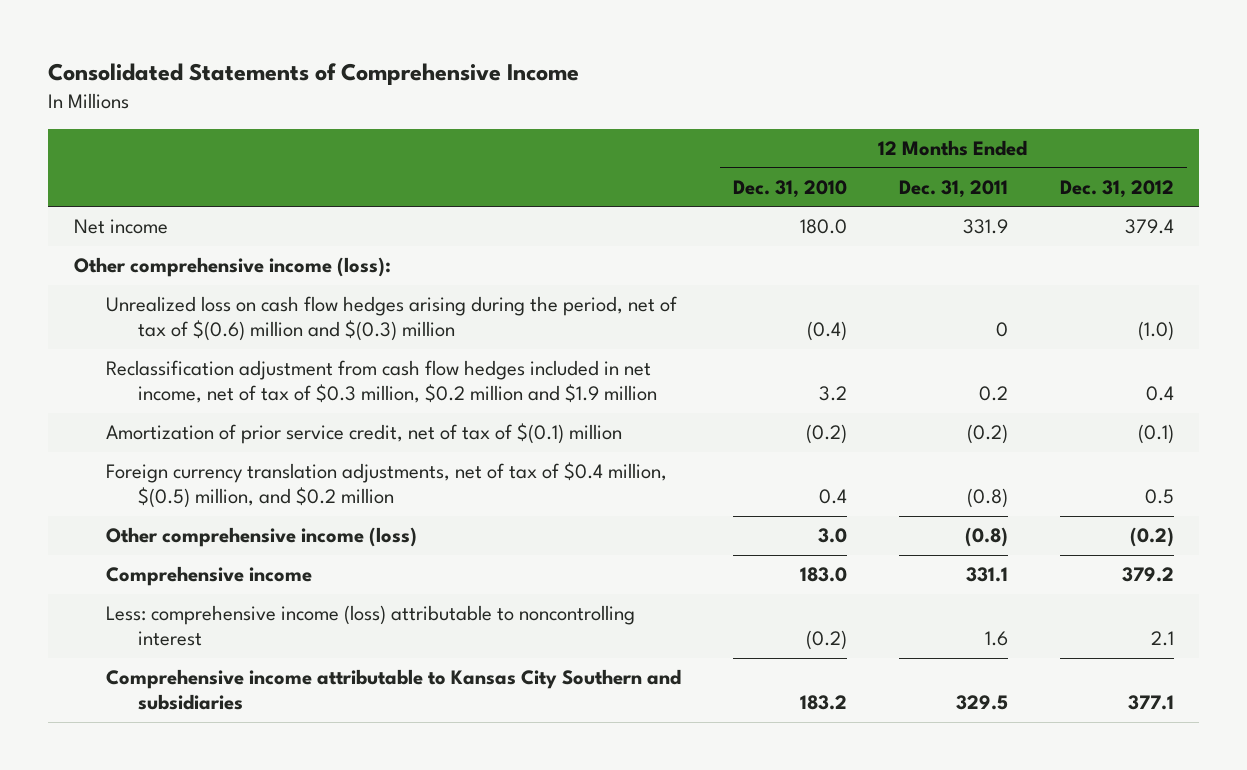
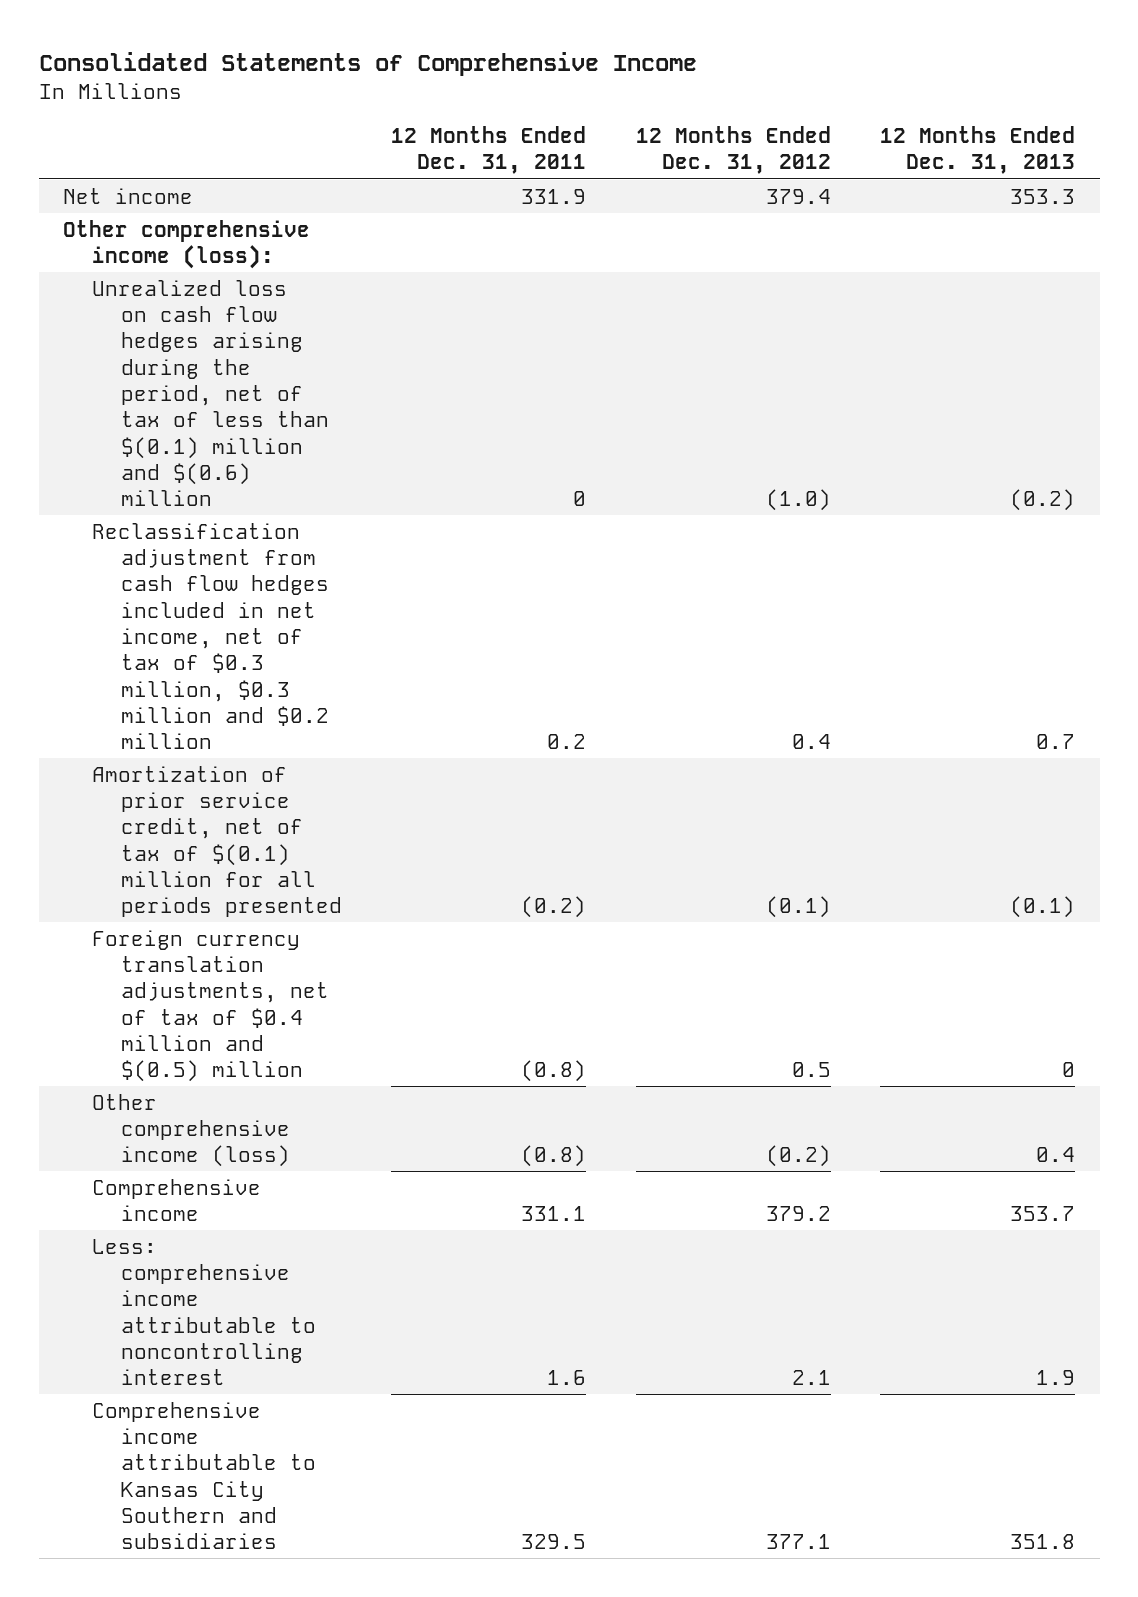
[732,179,847,198] Dec. 31, 2010 -> none
none -> [880,126,1076,175] 12 Months Ended Dec. 31, 2013
[105,296,677,342] Unrealized loss on cash flow hedges arising during the period, net of tax of $(0.6) million and $(0.3) million -> [91,279,329,507] Unrealized loss on cash flow hedges arising during the period, net of tax of less than $(0.1) million and $(0.6) million
[105,360,658,404] Reclassification adjustment from cash flow hedges included in net income, net of tax of $0.3 million, $0.2 million and $1.9 million -> [91,522,329,750] Reclassification adjustment from cash flow hedges included in net income, net of tax of $0.3 million, $0.3 million and $0.2 million
[105,423,622,445] Amortization of prior service credit, net of tax of $(0.1) million -> [91,765,342,918] Amortization of prior service credit, net of tax of $(0.1) million for all periods presented
[105,462,667,509] Foreign currency translation adjustments, net of tax of $0.4 million, $(0.5) million, and $0.2 million -> [91,929,329,1083] Foreign currency translation adjustments, net of tax of $0.4 million and $(0.5) million
[105,605,635,647] Less: comprehensive income (loss) attributable to noncontrolling interest -> [91,1238,316,1386] Less: comprehensive income attributable to noncontrolling interest

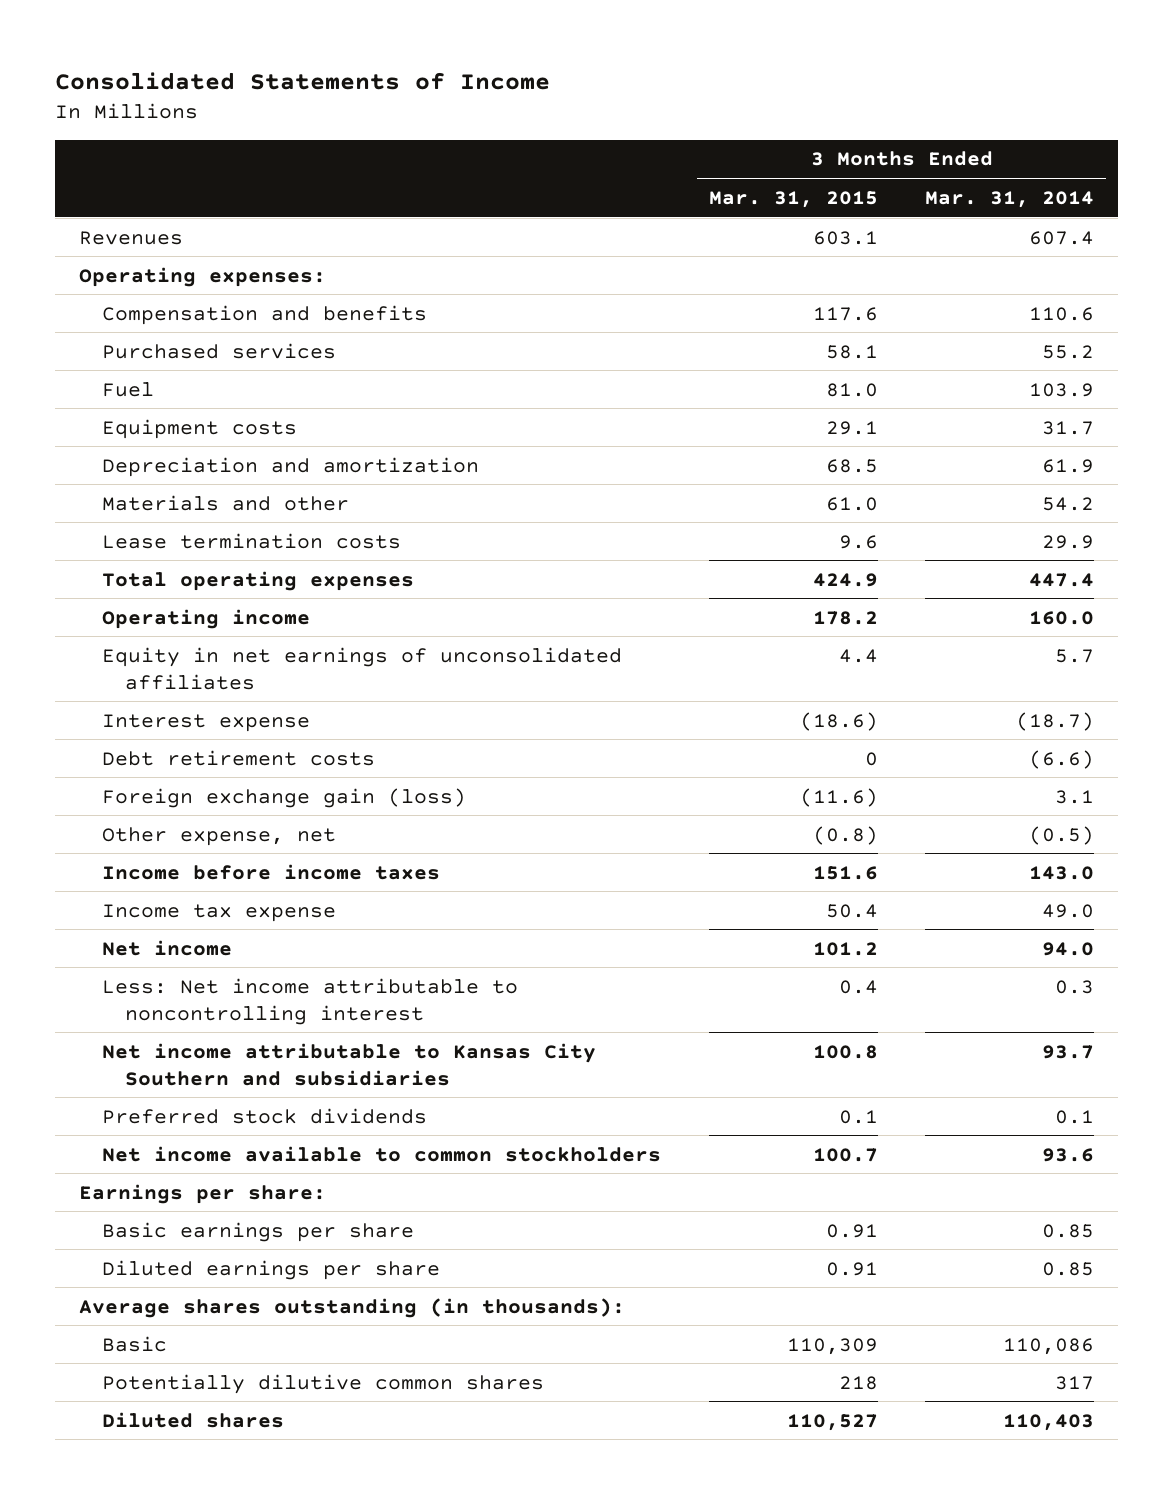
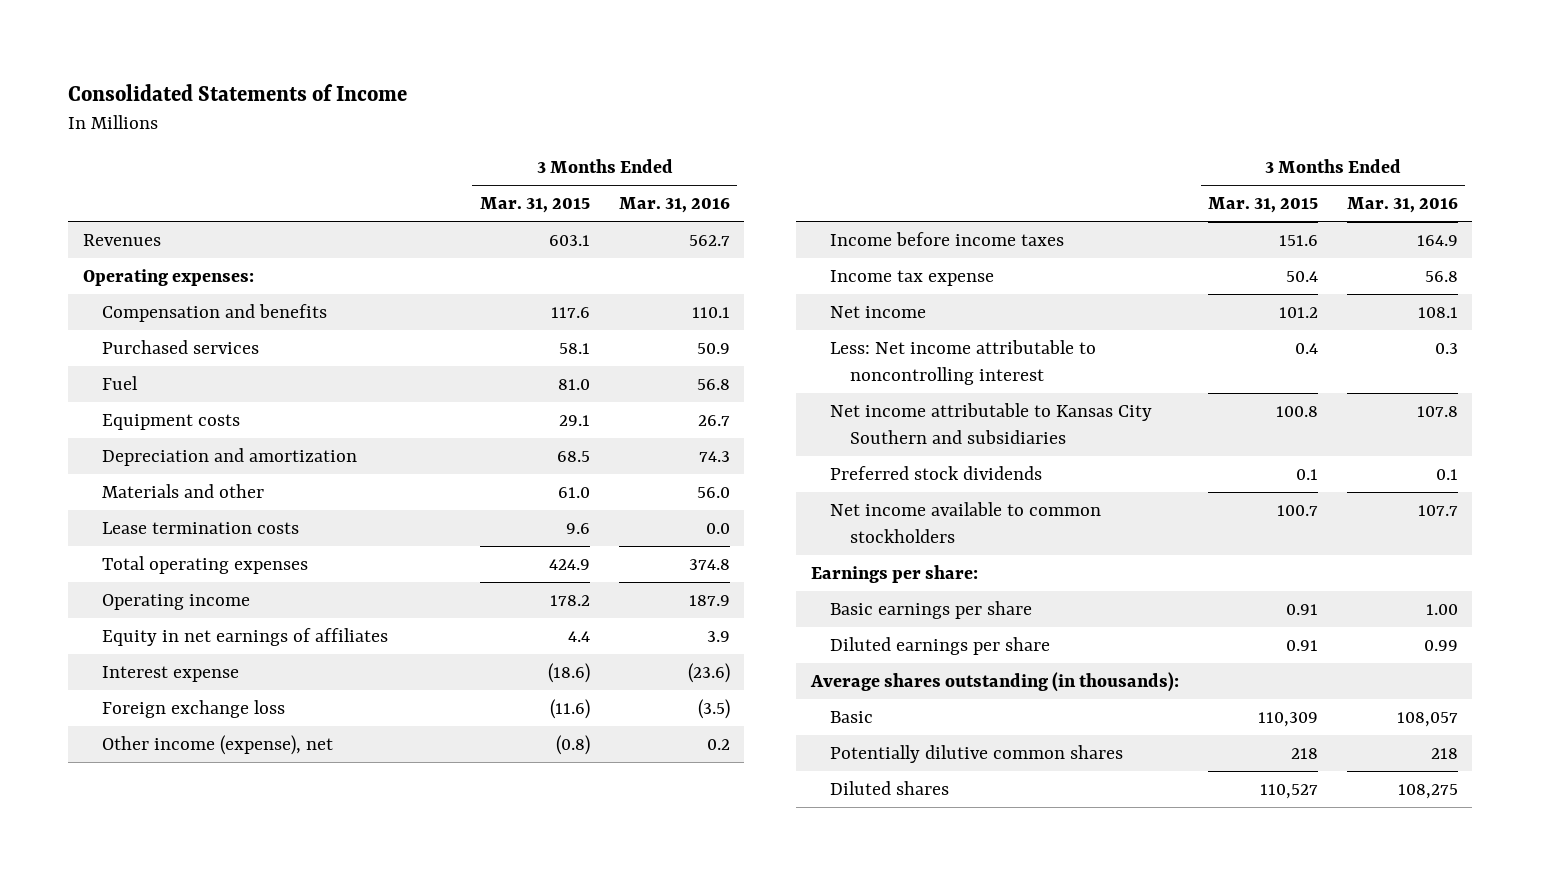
[925,190,1095,208] Mar. 31, 2014 -> none
none -> [618,197,730,214] Mar. 31, 2016
[101,646,622,690] Equity in net earnings of unconsolidated affiliates -> [102,627,389,646] Equity in net earnings of affiliates
[101,749,375,766] Debt retirement costs -> none
[101,787,466,808] Foreign exchange gain (loss) -> [102,699,286,718] Foreign exchange loss
[101,826,336,846] Other expense, net -> [102,734,334,755] Other income (expense), net

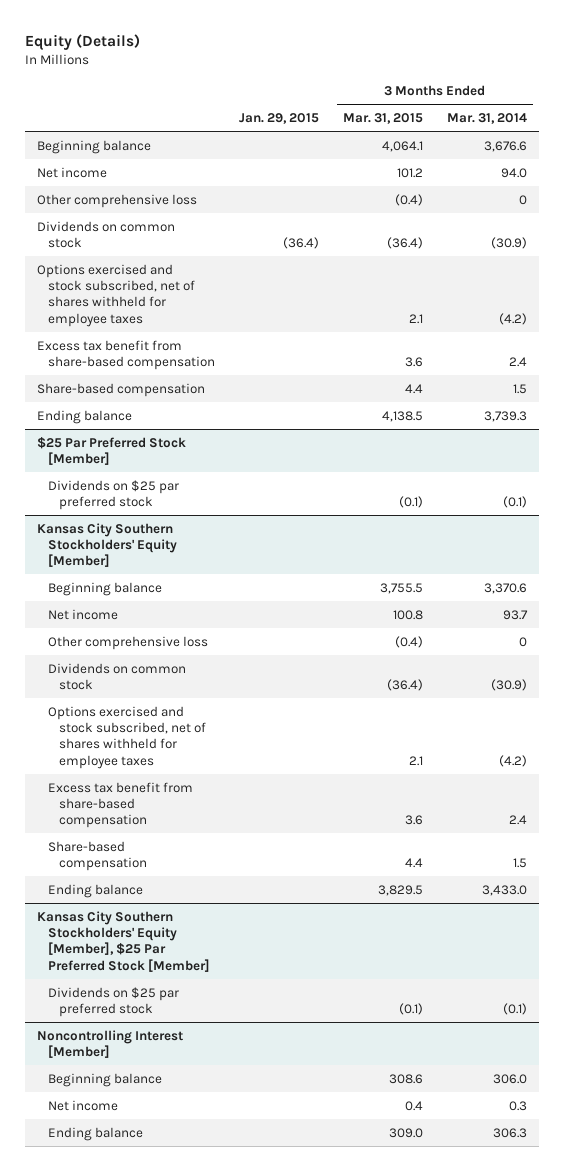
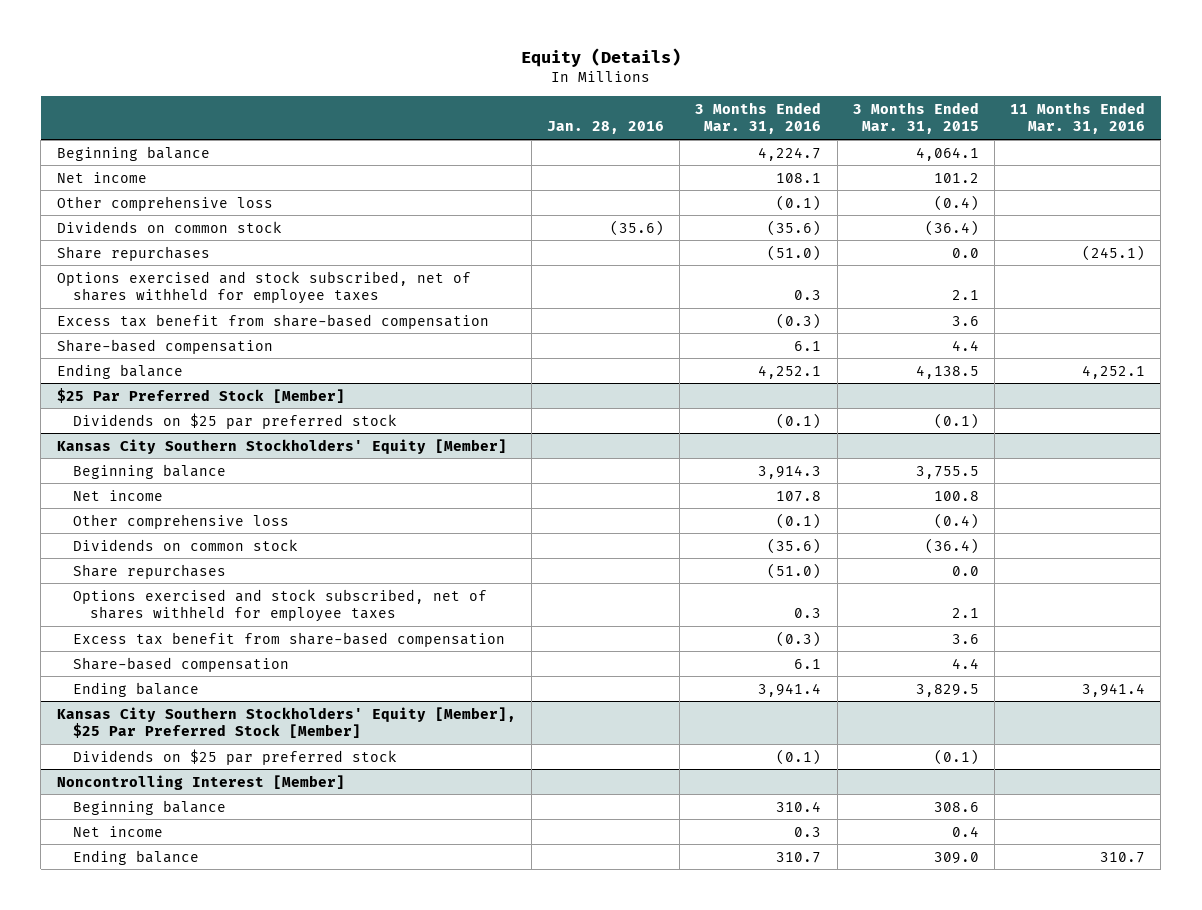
[239,113,320,125] Jan. 29, 2015 -> none
[446,113,527,125] Mar. 31, 2014 -> none
none -> [546,121,664,135] Jan. 28, 2016
none -> [695,102,822,135] 3 Months Ended Mar. 31, 2016
none -> [1010,102,1146,135] 11 Months Ended Mar. 31, 2016
none -> [56,245,210,261] Share repurchases
none -> [73,563,227,579] Share repurchases

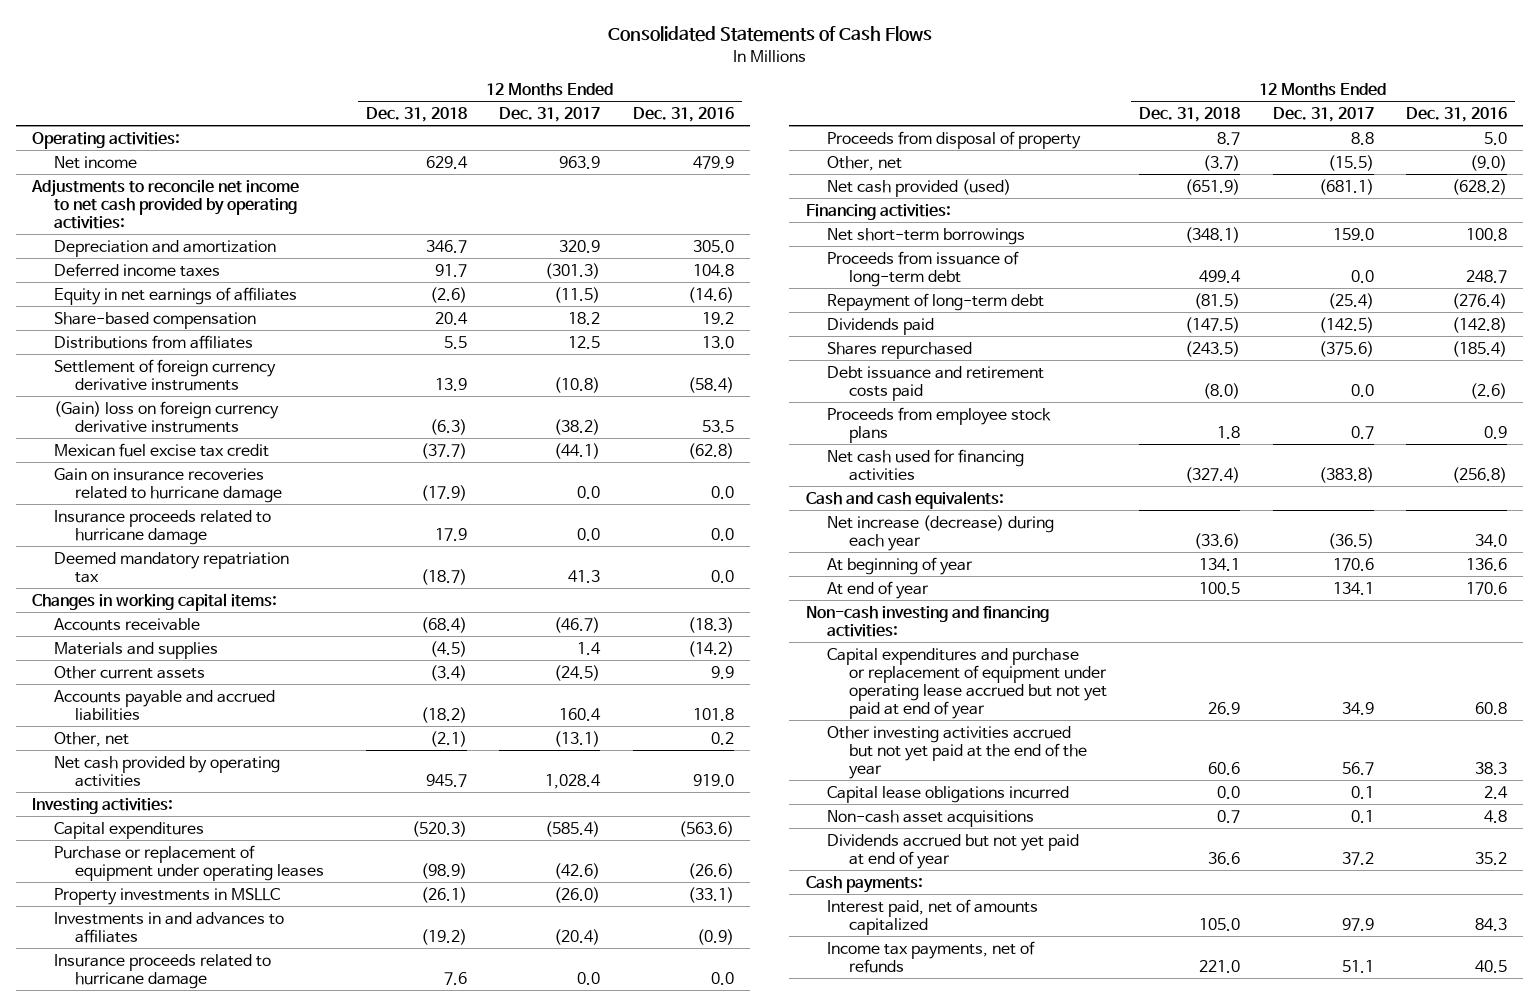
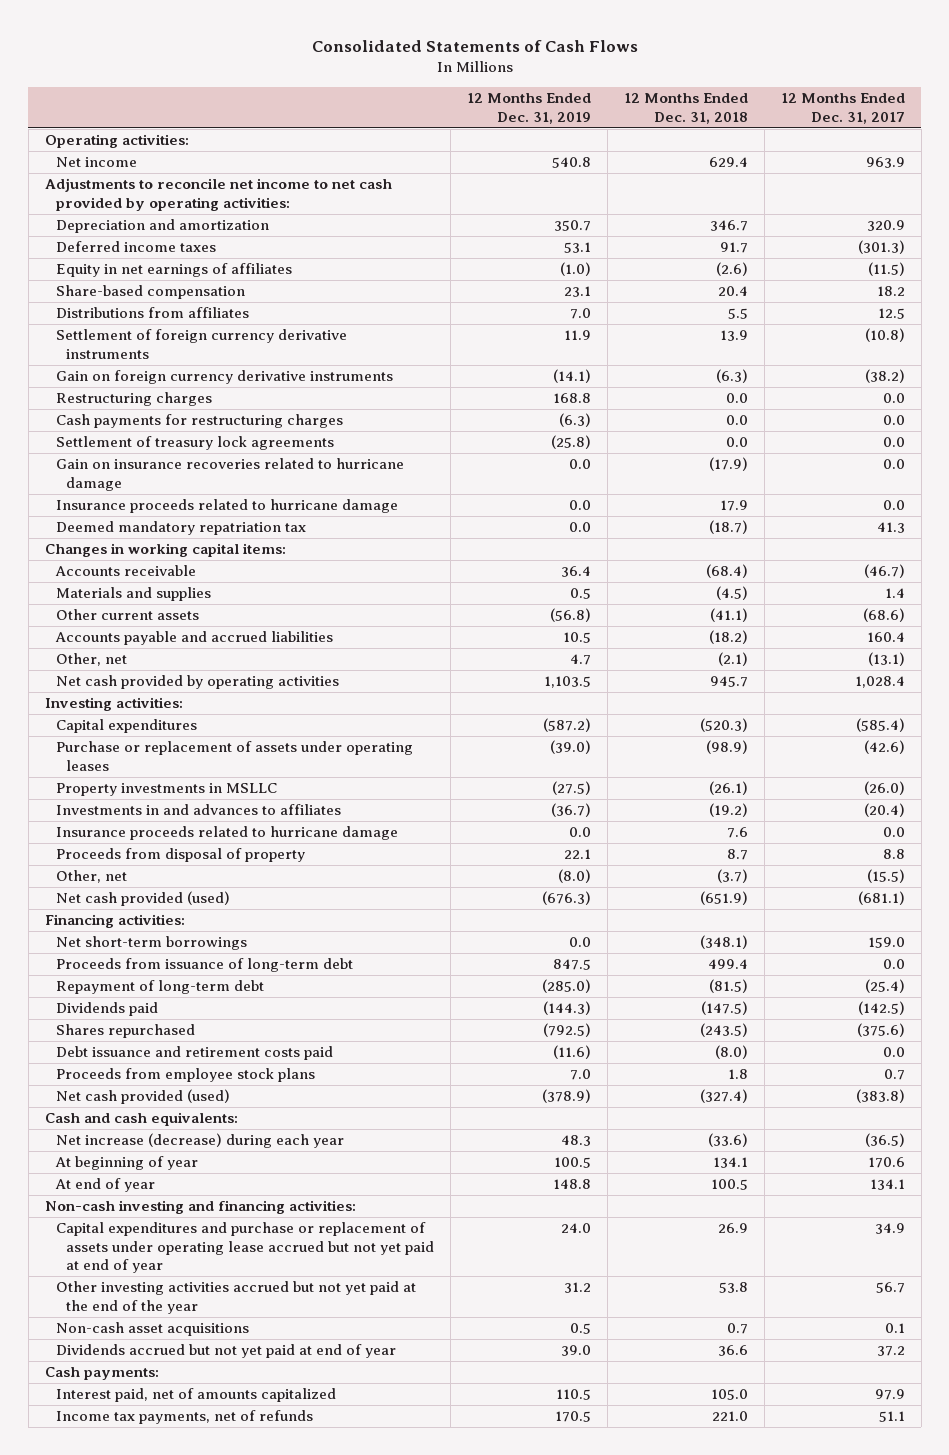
[632,107,734,123] Dec. 31, 2016 -> none
none -> [467,93,592,124] 12 Months Ended Dec. 31, 2019
[53,442,269,457] Mexican fuel excise tax credit -> none
[53,400,279,433] (Gain) loss on foreign currency derivative instruments -> [55,370,393,385] Gain on foreign currency derivative instruments
none -> [55,392,212,407] Restructuring charges
none -> [55,414,343,429] Cash payments for restructuring charges
none -> [55,436,334,451] Settlement of treasury lock agreements
[429,664,467,681] (3.4) -> [709,608,748,623] (41.1)
[554,664,601,681] (24.5) -> [862,608,905,623] (68.6)
[53,844,325,881] Purchase or replacement of equipment under operating leases -> [55,741,413,771] Purchase or replacement of assets under operating leases
[827,448,1025,481] Net cash used for financing activities -> [55,1089,230,1105] Net cash provided (used)
[827,785,1070,803] Capital lease obligations incurred -> none
[827,647,1107,720] Capital expenditures and purchase or replacement of equipment under operating lease accrued but not yet paid at end of year -> [55,1222,435,1274] Capital expenditures and purchase or replacement of assets under operating lease accrued but not yet paid at end of year
[1208,762,1241,776] 60.6 -> [718,1282,748,1294] 53.8

